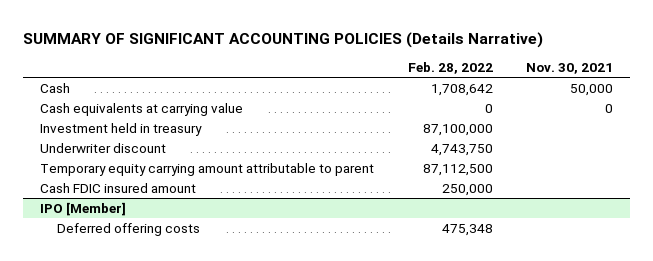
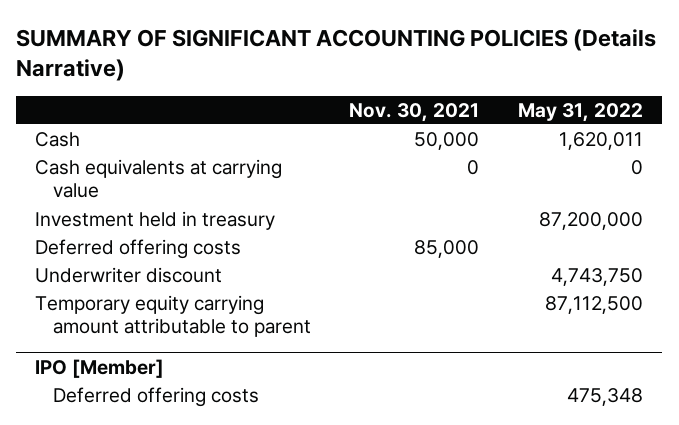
[407,61,493,74] Feb. 28, 2022 -> none
none -> [518,102,644,122] May 31, 2022
none -> [35,238,242,259] Deferred offering costs
[39,182,196,193] Cash FDIC insured amount -> none

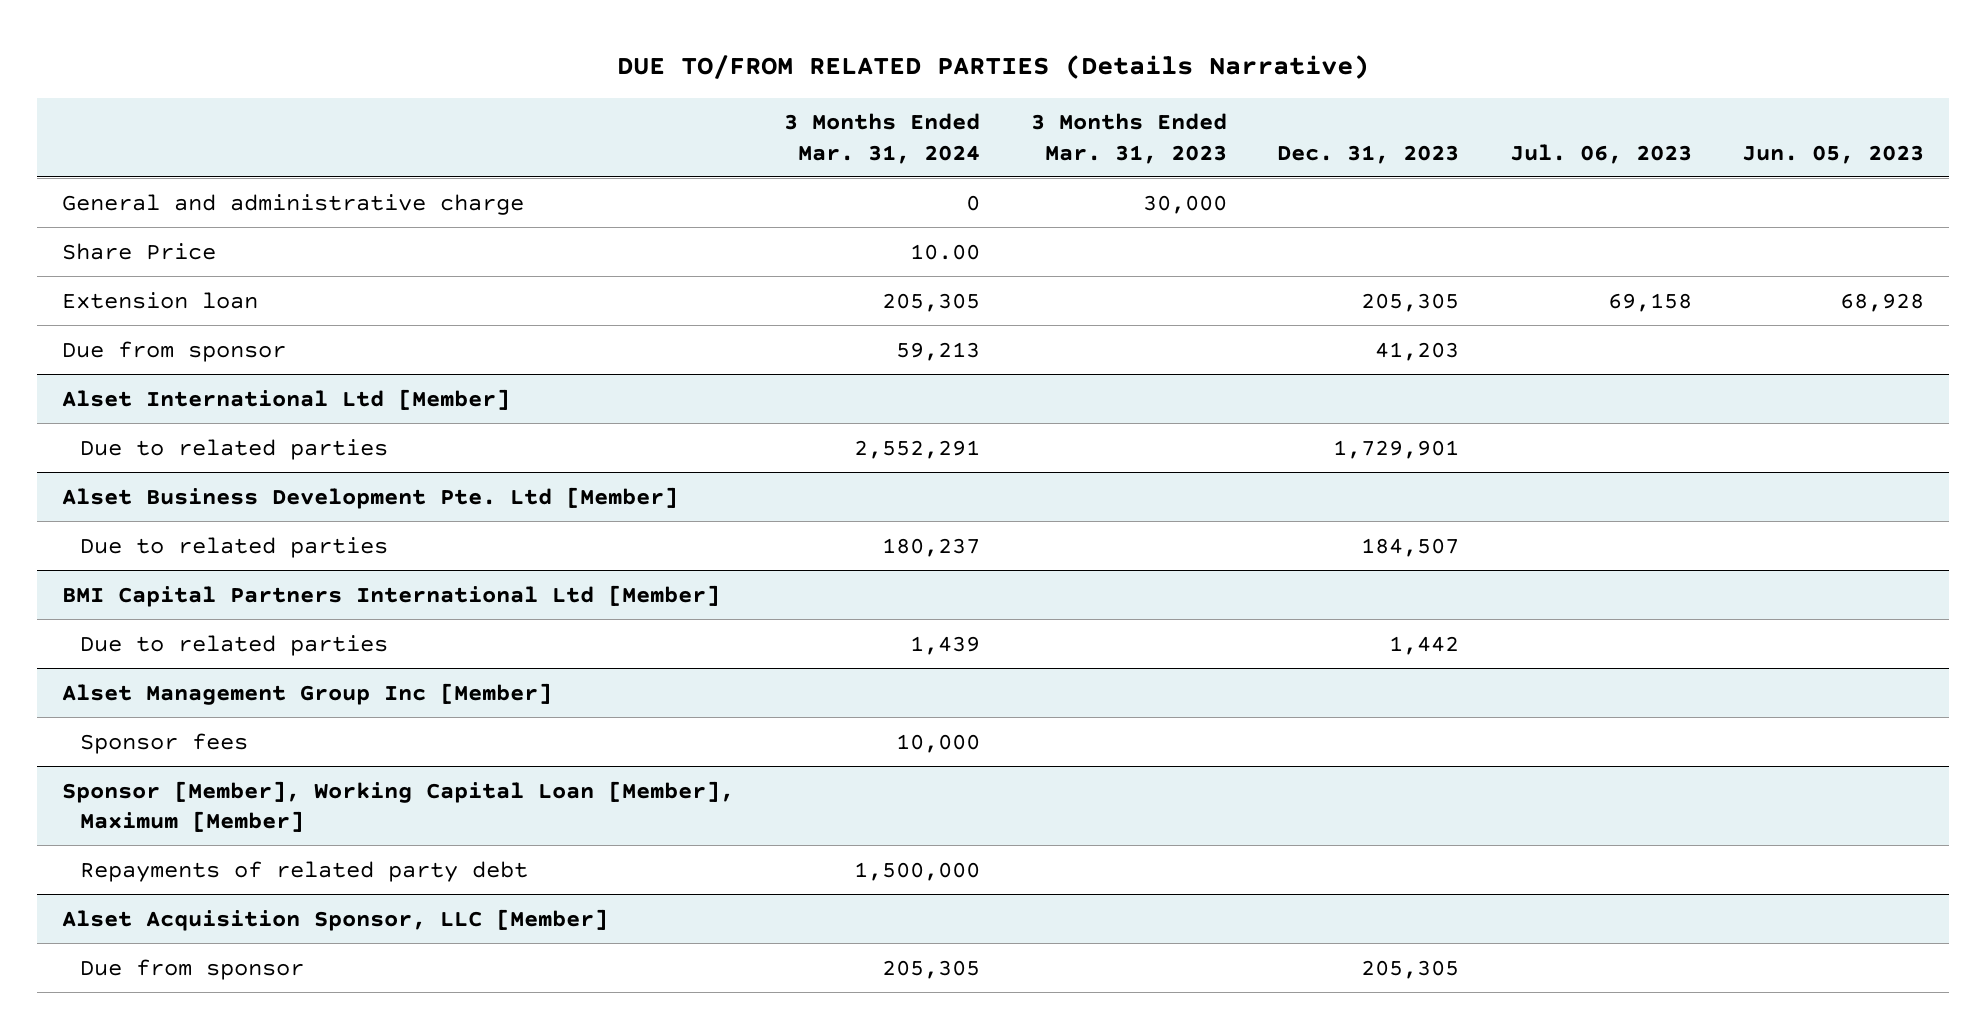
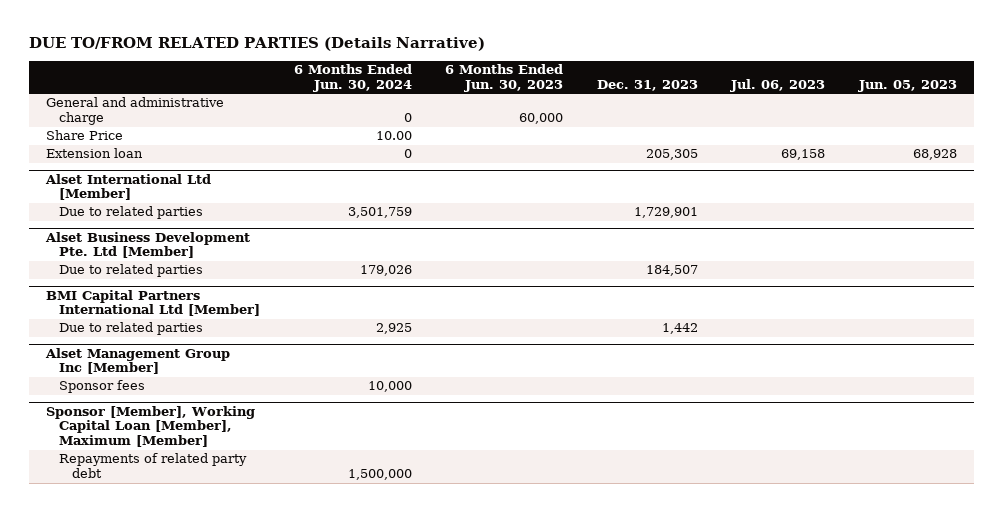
[784,113,981,164] 3 Months Ended Mar. 31, 2024 -> none
[1030,113,1227,164] 3 Months Ended Mar. 31, 2023 -> none
none -> [293,64,412,92] 6 Months Ended Jun. 30, 2024
none -> [445,64,564,92] 6 Months Ended Jun. 30, 2023
[62,340,287,362] Due from sponsor -> none
[62,908,609,931] Alset Acquisition Sponsor, LLC [Member] -> none
[80,958,305,980] Due from sponsor -> none

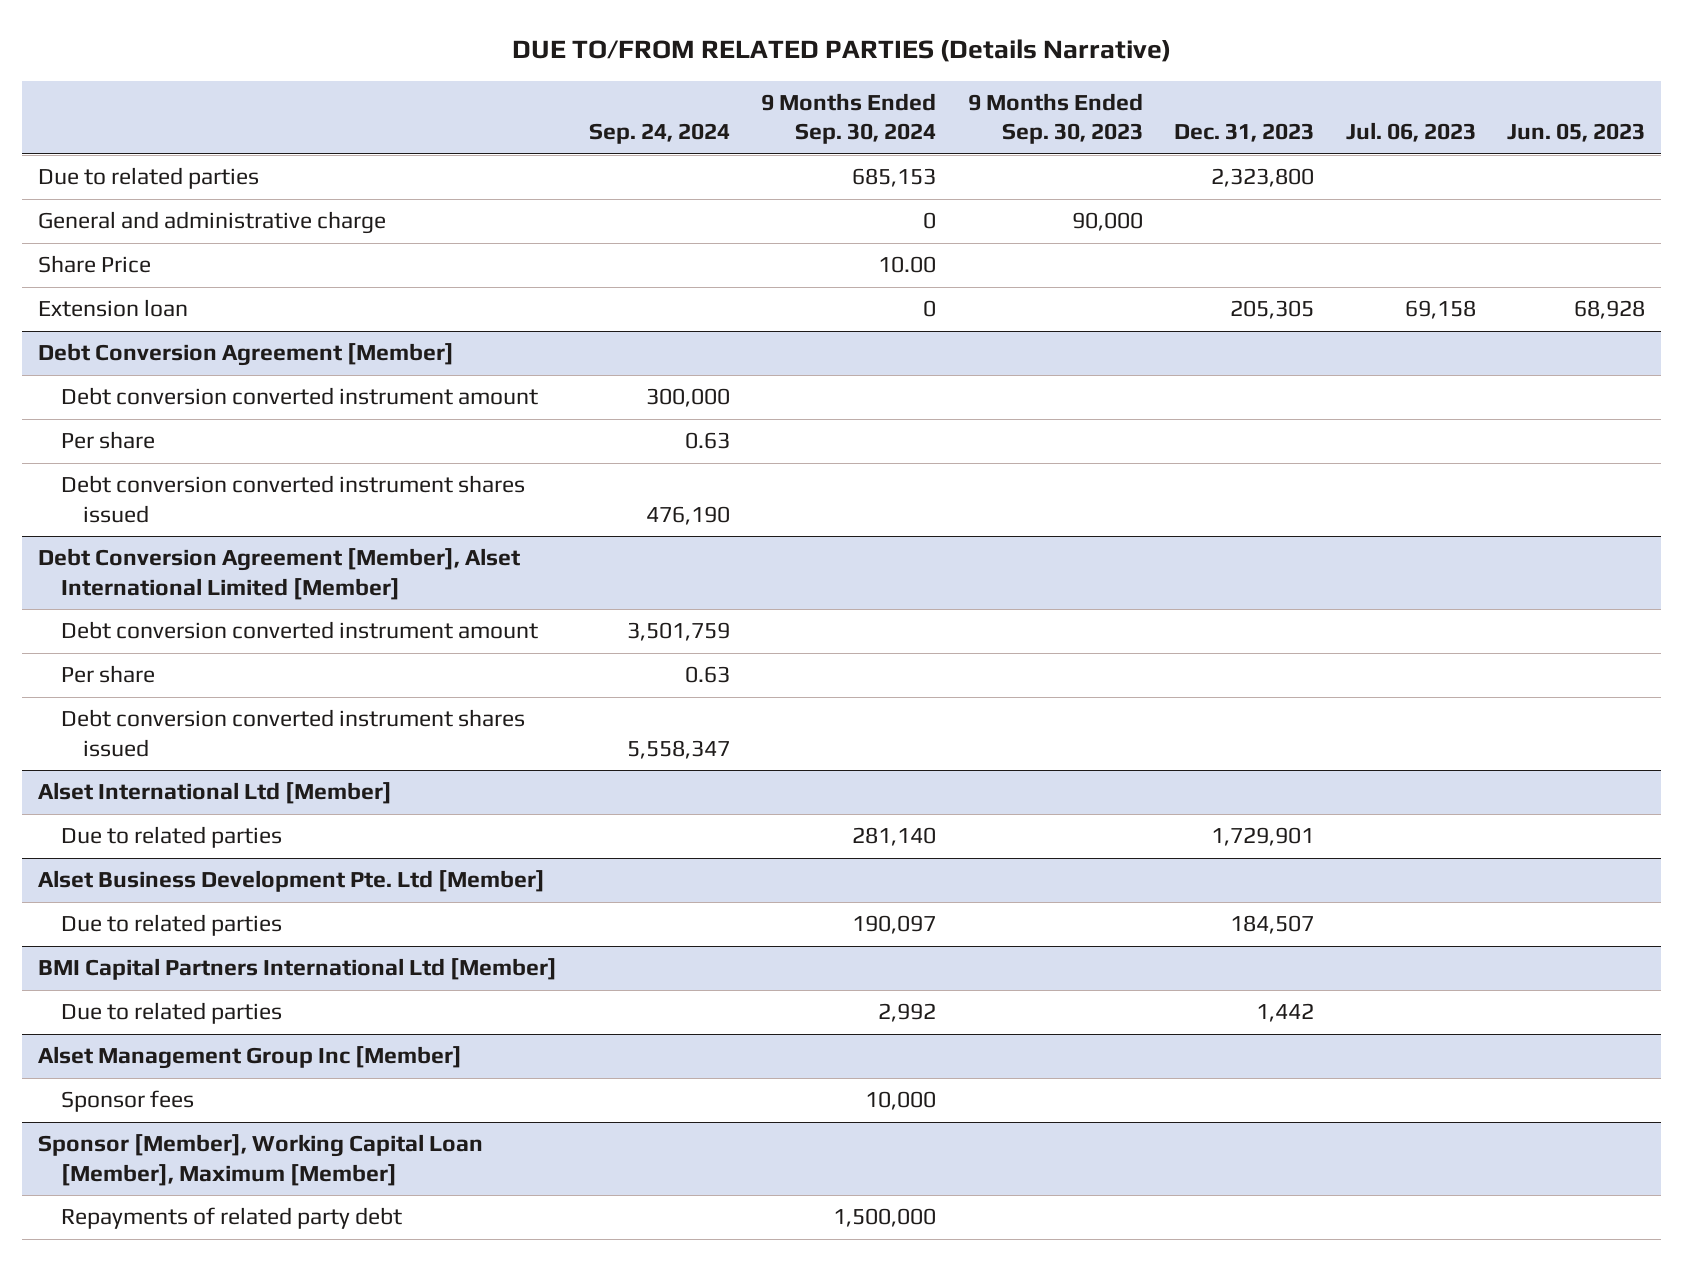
[293,64,412,92] 6 Months Ended Jun. 30, 2024 -> none
[445,64,564,92] 6 Months Ended Jun. 30, 2023 -> none
none -> [588,123,730,145] Sep. 24, 2024
none -> [761,93,937,145] 9 Months Ended Sep. 30, 2024
none -> [967,93,1143,145] 9 Months Ended Sep. 30, 2023
none -> [38,167,260,190] Due to related parties
none -> [38,343,455,367] Debt Conversion Agreement [Member]
none -> [60,387,538,406] Debt conversion converted instrument amount
none -> [60,431,155,450] Per share
none -> [60,475,525,523] Debt conversion converted instrument shares issued
none -> [38,548,521,600] Debt Conversion Agreement [Member], Alset International Limited [Member]
none -> [60,621,538,640] Debt conversion converted instrument amount
none -> [60,665,155,684] Per share
none -> [60,709,525,757] Debt conversion converted instrument shares issued

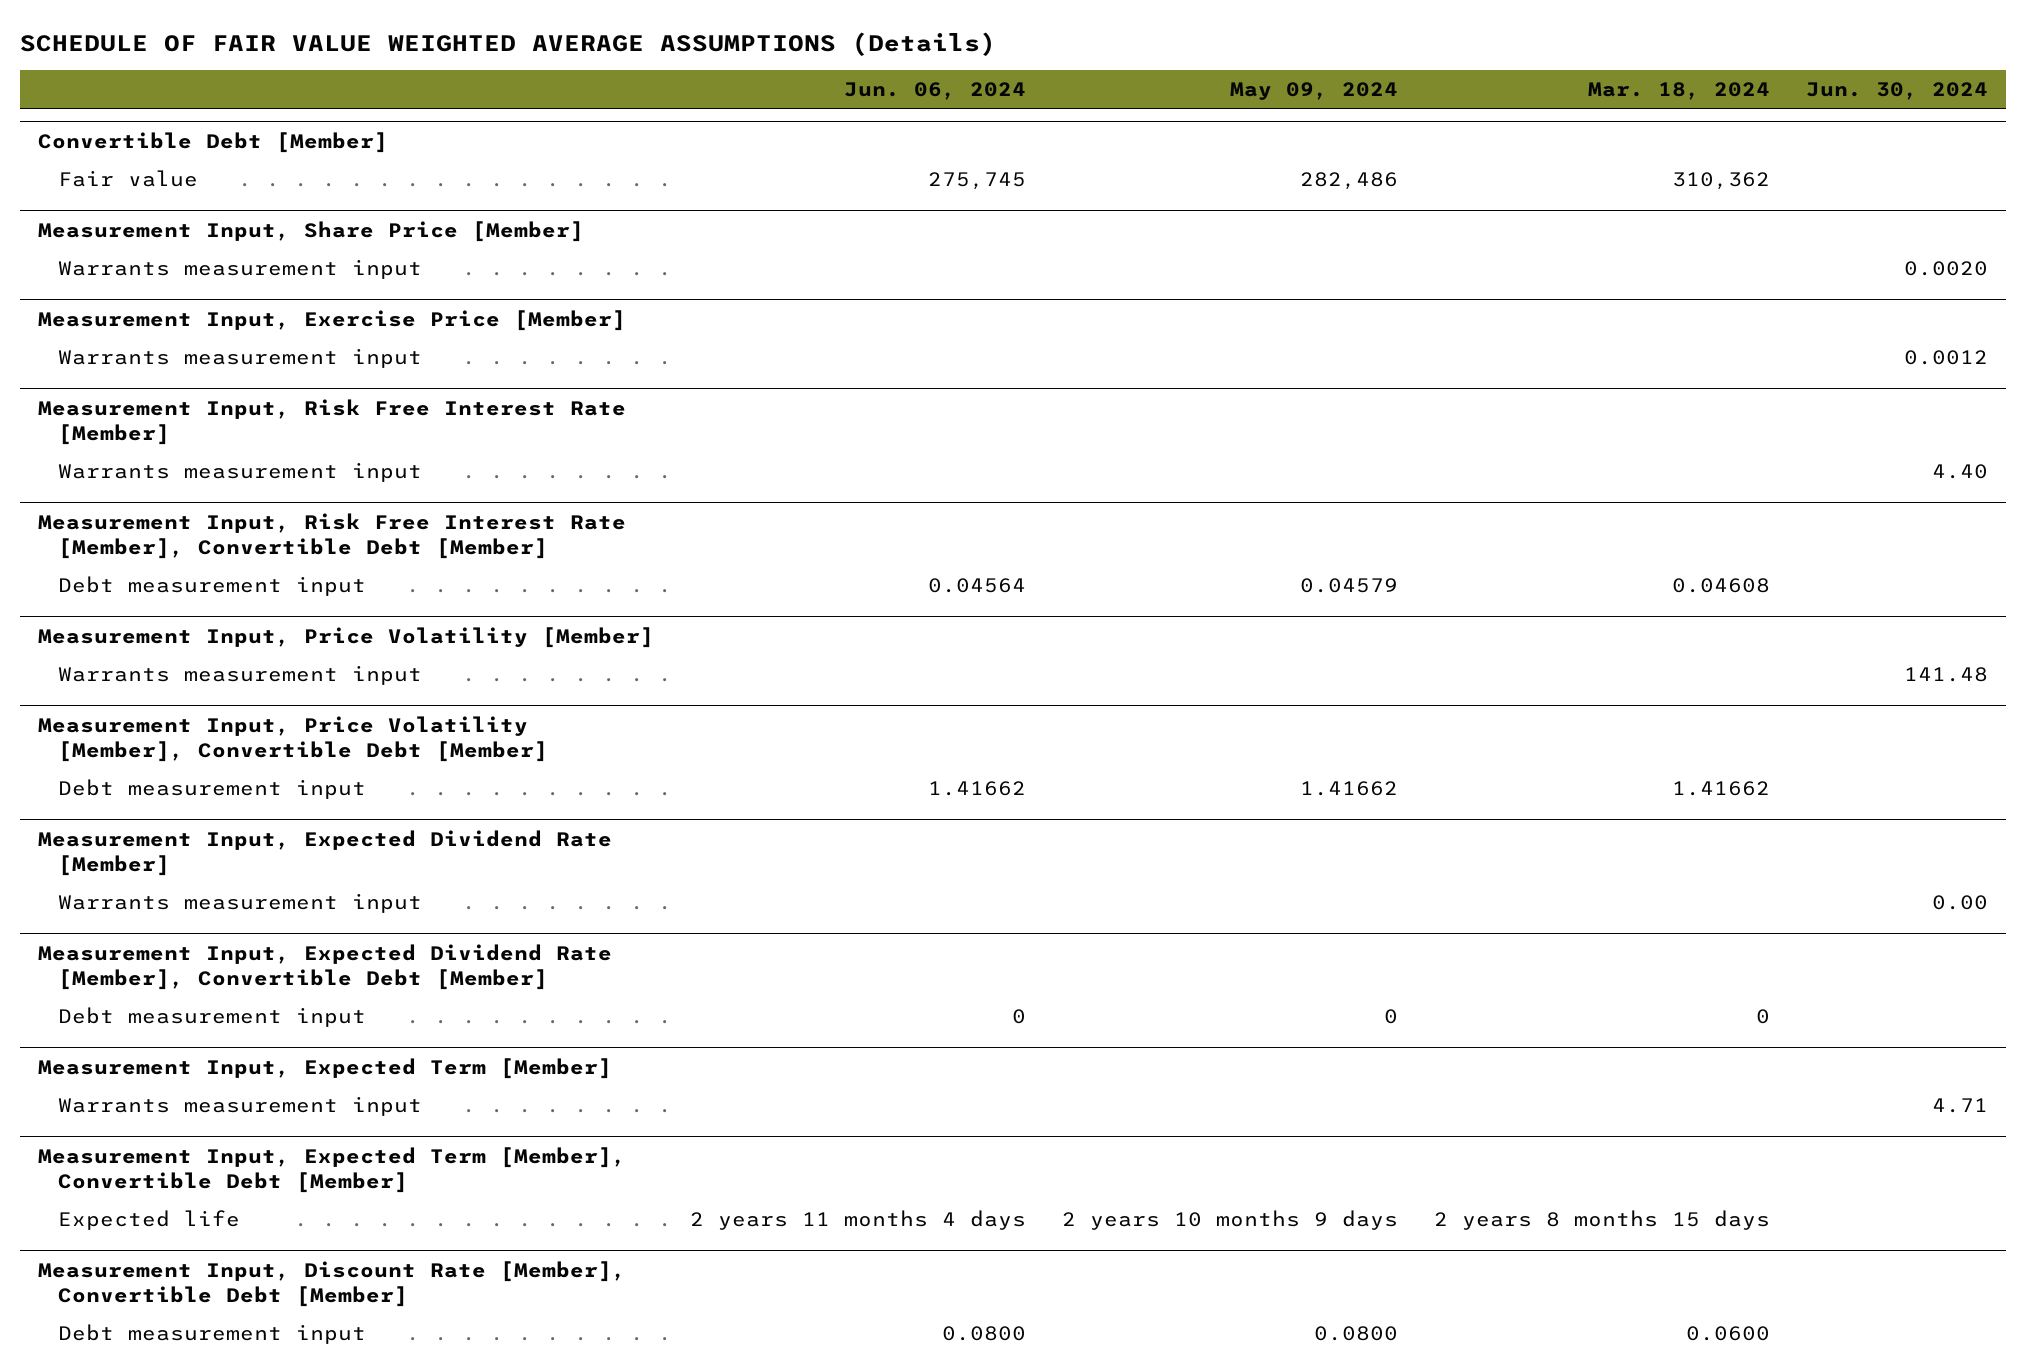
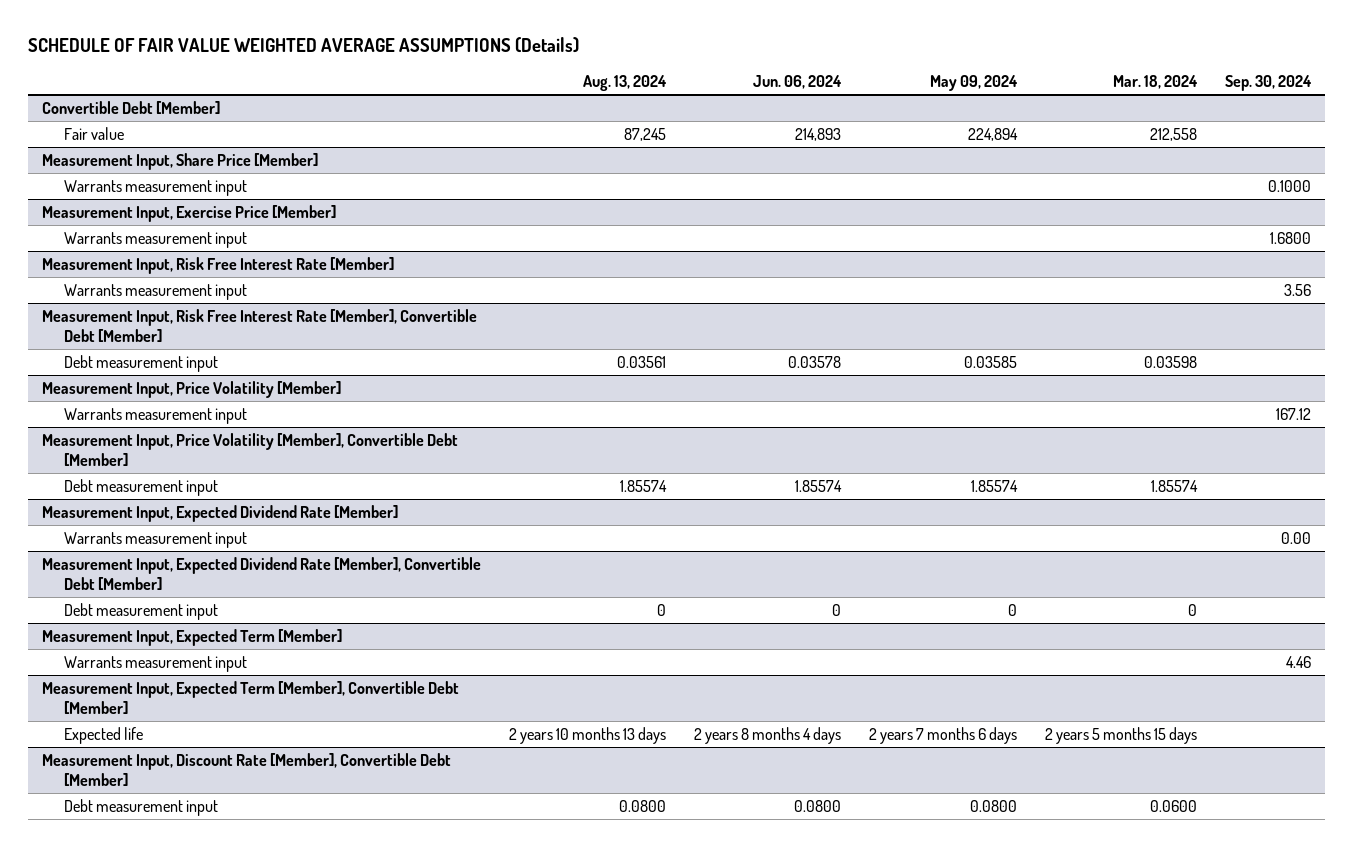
[1806,81,1989,100] Jun. 30, 2024 -> none
none -> [582,75,667,92] Aug. 13, 2024
none -> [1225,75,1313,92] Sep. 30, 2024
[928,171,1027,190] 275,745 -> [794,127,841,141] 214,893
[1300,171,1399,190] 282,486 -> [967,127,1018,141] 224,894
[1672,171,1771,190] 310,362 -> [1149,127,1197,141] 212,558
[928,577,1027,593] 0.04564 -> [787,355,841,368] 0.03578
[1300,577,1399,593] 0.04579 -> [963,355,1017,368] 0.03585
[1672,577,1771,593] 0.04608 -> [1143,355,1197,368] 0.03598
[928,780,1027,796] 1.41662 -> [794,479,842,492] 1.85574
[1300,780,1399,796] 1.41662 -> [970,479,1018,492] 1.85574
[1672,780,1771,796] 1.41662 -> [1150,479,1198,492] 1.85574
[690,1209,1027,1230] 2 years 11 months 4 days -> [693,726,841,744] 2 years 8 months 4 days
[1062,1209,1399,1230] 2 years 10 months 9 days -> [868,726,1017,744] 2 years 7 months 6 days
[1434,1209,1771,1230] 2 years 8 months 15 days -> [1044,726,1197,744] 2 years 5 months 15 days

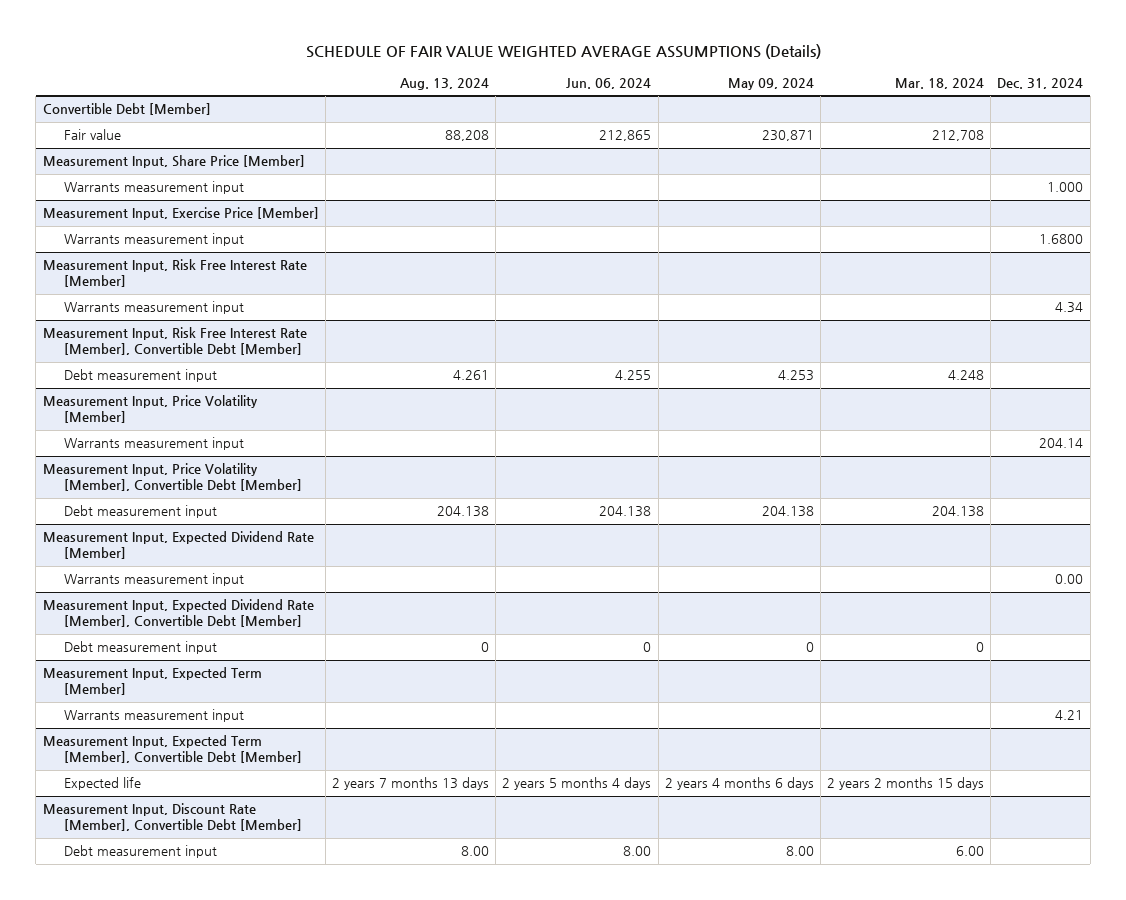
[1225,75,1313,92] Sep. 30, 2024 -> none
none -> [997,78,1084,90] Dec. 31, 2024
[623,127,666,141] 87,245 -> [444,130,489,142] 88,208
[794,127,841,141] 214,893 -> [599,130,652,142] 212,865
[967,127,1018,141] 224,894 -> [761,130,814,142] 230,871
[1149,127,1197,141] 212,558 -> [932,130,985,142] 212,708
[616,355,666,368] 0.03561 -> [452,370,489,381] 4.261
[787,355,841,368] 0.03578 -> [615,370,652,381] 4.255
[963,355,1017,368] 0.03585 -> [777,370,814,382] 4.253
[1143,355,1197,368] 0.03598 -> [948,370,985,381] 4.248
[619,479,667,492] 1.85574 -> [436,506,489,518] 204.138
[794,479,842,492] 1.85574 -> [599,506,652,518] 204.138
[970,479,1018,492] 1.85574 -> [761,506,814,518] 204.138
[1150,479,1198,492] 1.85574 -> [932,506,985,518] 204.138
[508,726,666,744] 2 years 10 months 13 days -> [331,777,489,791] 2 years 7 months 13 days
[693,726,841,744] 2 years 8 months 4 days -> [502,777,652,791] 2 years 5 months 4 days
[868,726,1017,744] 2 years 7 months 6 days -> [664,777,814,791] 2 years 4 months 6 days
[1044,726,1197,744] 2 years 5 months 15 days -> [827,777,985,791] 2 years 2 months 15 days
[618,799,666,812] 0.0800 -> [460,846,489,857] 8.00
[793,799,841,812] 0.0800 -> [623,846,652,857] 8.00
[969,799,1017,812] 0.0800 -> [785,846,814,857] 8.00
[1149,799,1197,812] 0.0600 -> [956,846,985,857] 6.00

